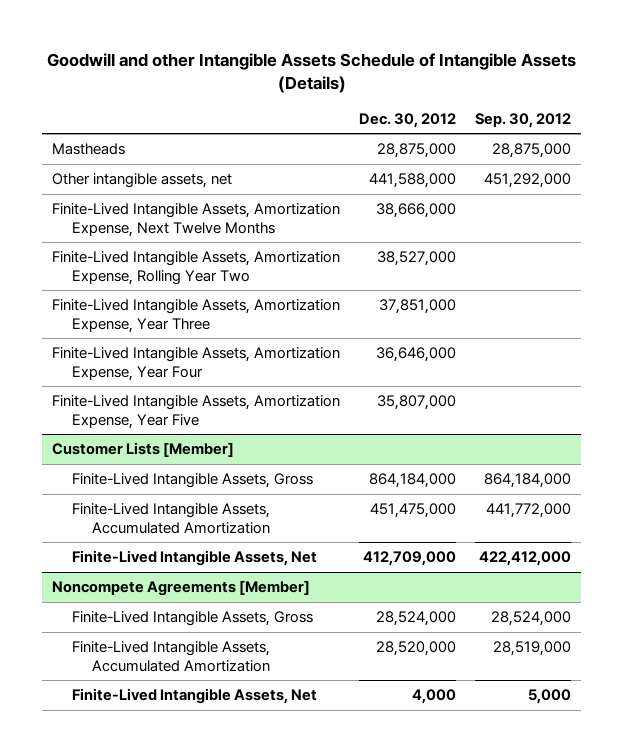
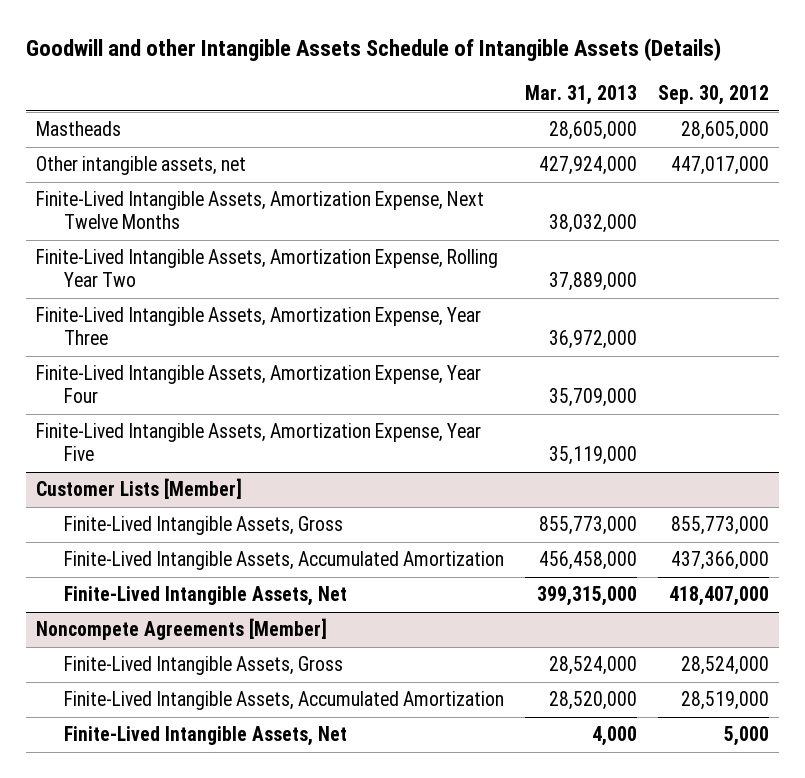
[359,112,457,128] Dec. 30, 2012 -> none
none -> [524,85,637,106] Mar. 31, 2013
[492,143,572,159] 28,875,000 -> [680,121,769,141] 28,605,000
[484,173,572,189] 451,292,000 -> [670,156,769,176] 447,017,000
[484,473,572,489] 864,184,000 -> [670,516,769,536] 855,773,000
[486,503,572,519] 441,772,000 -> [670,551,769,571] 437,366,000
[479,551,572,567] 422,412,000 -> [668,586,769,607] 418,407,000

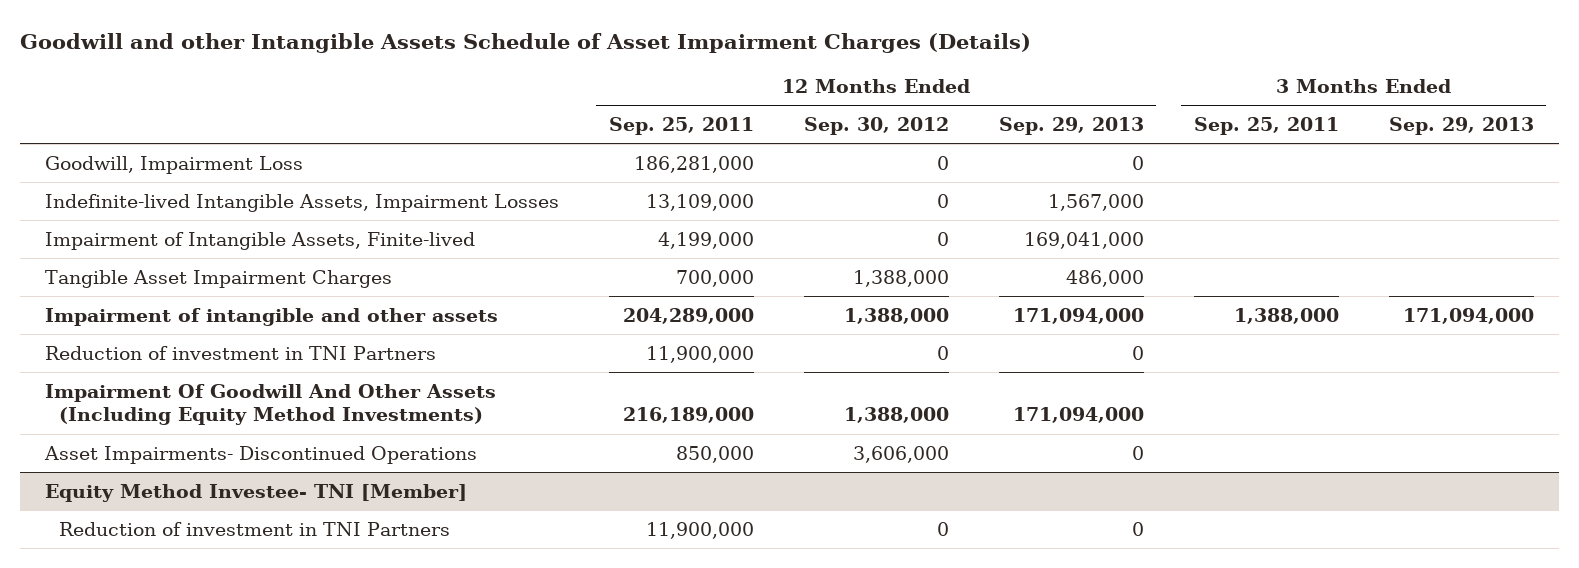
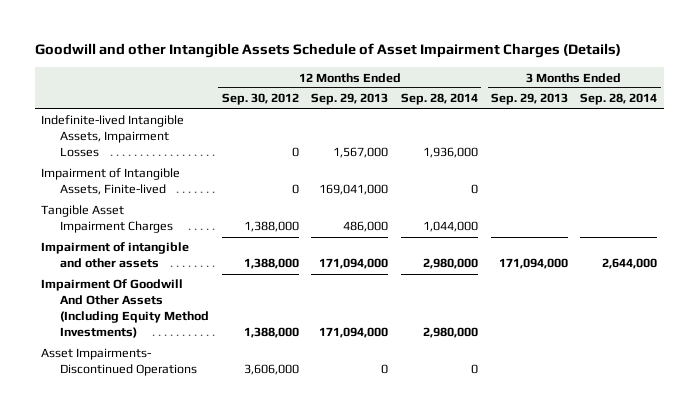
[608,116,754,135] Sep. 25, 2011 -> none
[1193,116,1339,135] Sep. 25, 2011 -> none
none -> [400,93,478,106] Sep. 28, 2014
none -> [580,93,658,106] Sep. 28, 2014
[45,155,304,174] Goodwill, Impairment Loss -> none
[45,345,437,360] Reduction of investment in TNI Partners -> none
[45,483,468,502] Equity Method Investee- TNI [Member] -> none
[58,521,450,536] Reduction of investment in TNI Partners -> none

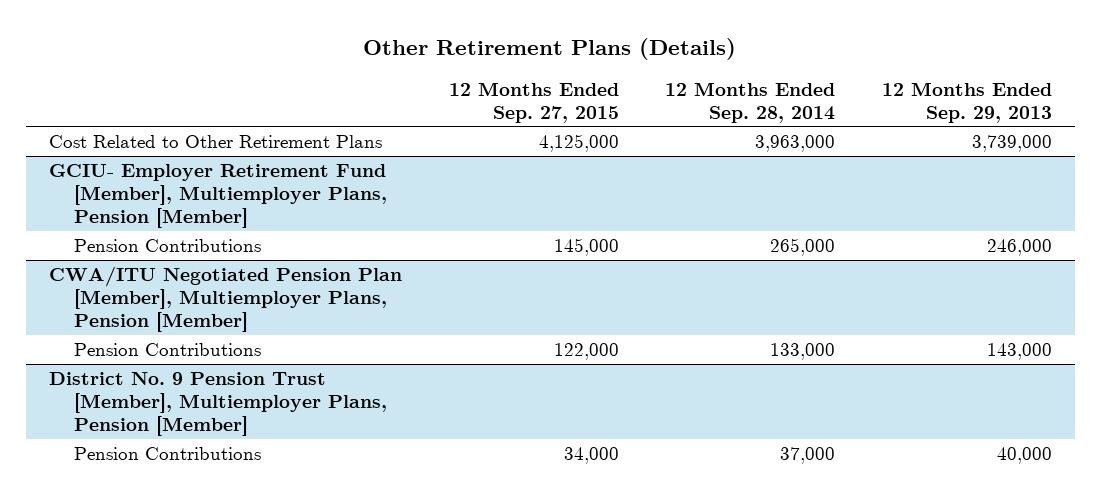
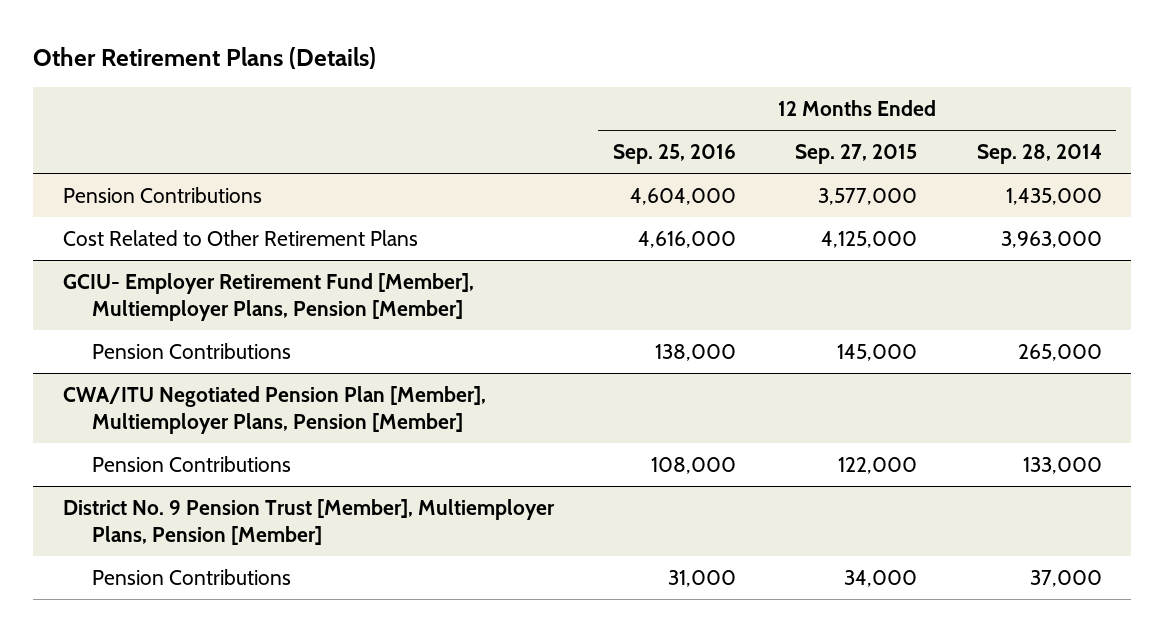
[881,81,1052,123] 12 Months Ended Sep. 29, 2013 -> none
none -> [612,144,736,165] Sep. 25, 2016
none -> [62,186,262,203] Pension Contributions

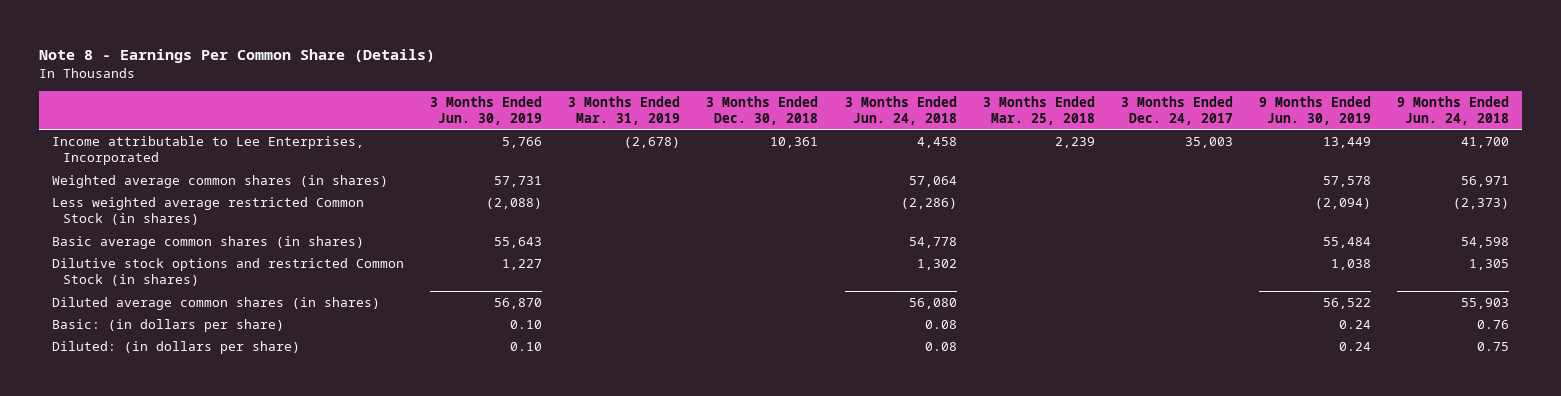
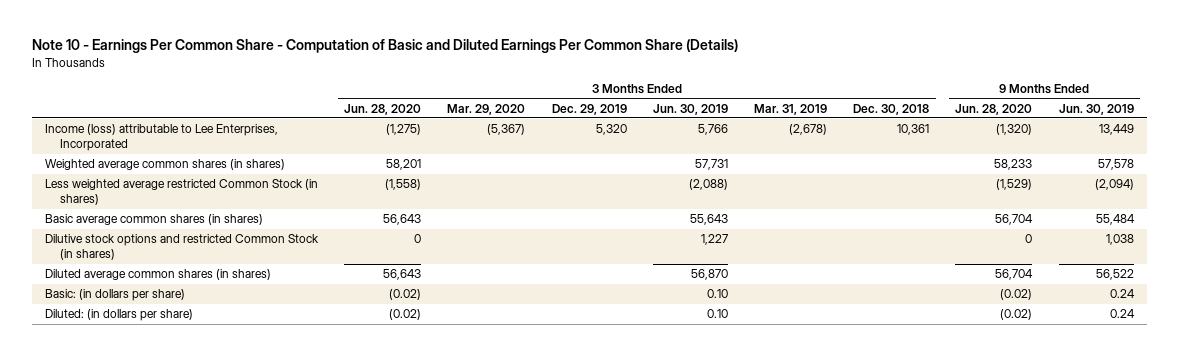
[39,48,436,63] Note 8 - Earnings Per Common Share (Details) -> [31,39,738,54] Note 10 - Earnings Per Common Share - Computation of Basic and Diluted Earnings Per Common Share (Details)
[844,95,957,126] 3 Months Ended Jun. 24, 2018 -> none
[982,95,1095,126] 3 Months Ended Mar. 25, 2018 -> none
[1120,95,1233,126] 3 Months Ended Dec. 24, 2017 -> none
[1397,95,1510,126] 9 Months Ended Jun. 24, 2018 -> none
none -> [344,103,422,115] Jun. 28, 2020
none -> [447,103,526,115] Mar. 29, 2020
none -> [551,103,627,115] Dec. 29, 2019
none -> [955,103,1033,115] Jun. 28, 2020
[52,135,365,166] Income attributable to Lee Enterprises, Incorporated -> [44,124,278,152] Income (loss) attributable to Lee Enterprises, Incorporated

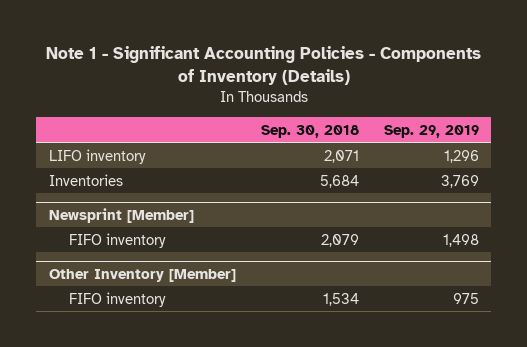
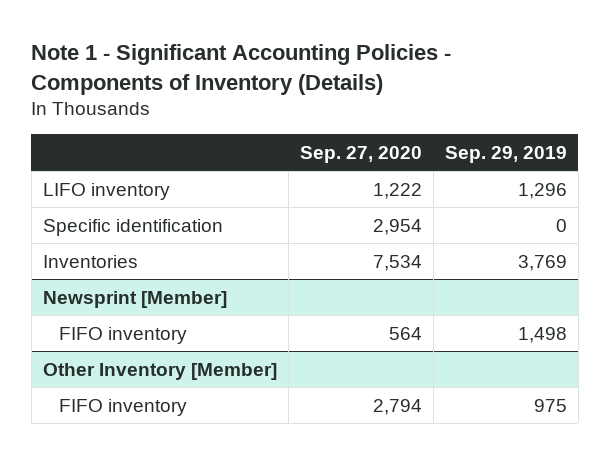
[260,124,359,138] Sep. 30, 2018 -> none
none -> [299,145,422,163] Sep. 27, 2020
none -> [42,218,223,236] Specific identification

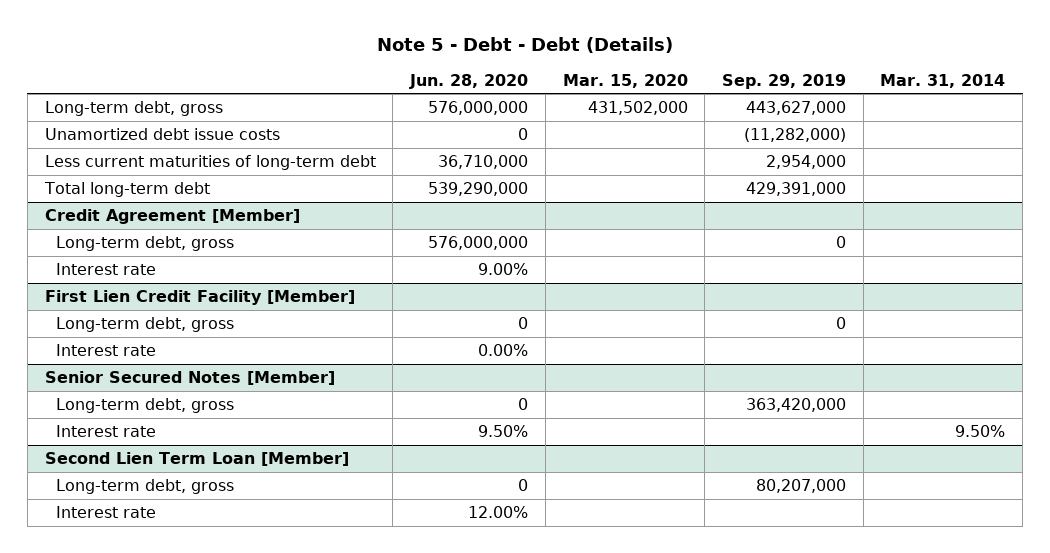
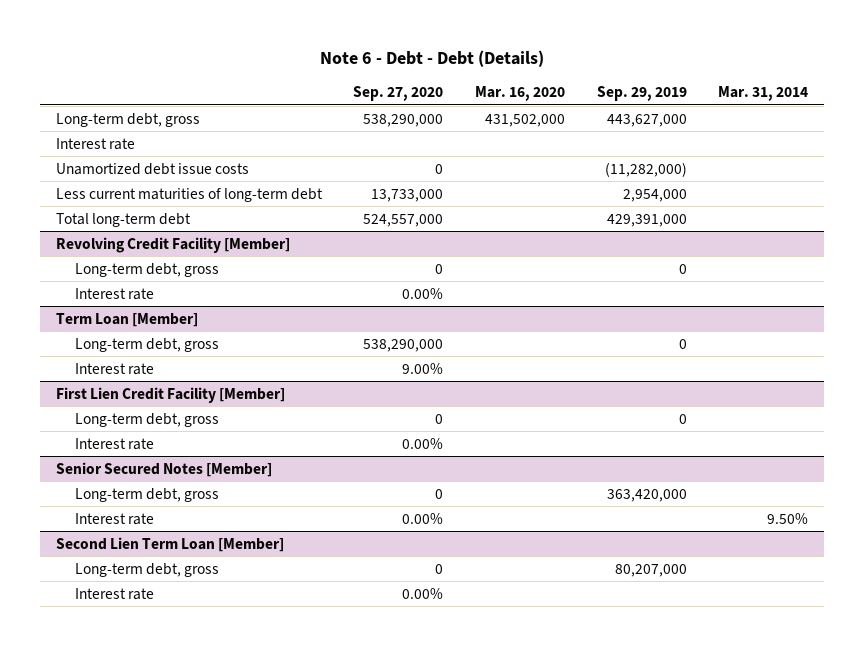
[377,37,674,54] Note 5 - Debt - Debt (Details) -> [320,50,545,68] Note 6 - Debt - Debt (Details)
[409,73,529,89] Jun. 28, 2020 -> none
[562,73,688,88] Mar. 15, 2020 -> none
none -> [353,86,444,102] Sep. 27, 2020
none -> [475,86,566,102] Mar. 16, 2020
none -> [55,137,135,150] Interest rate
[44,208,300,224] Credit Agreement [Member] -> none
none -> [55,236,290,253] Revolving Credit Facility [Member]
none -> [55,312,198,327] Term Loan [Member]
none -> [75,337,220,352] Long-term debt, gross
none -> [75,362,155,375] Interest rate

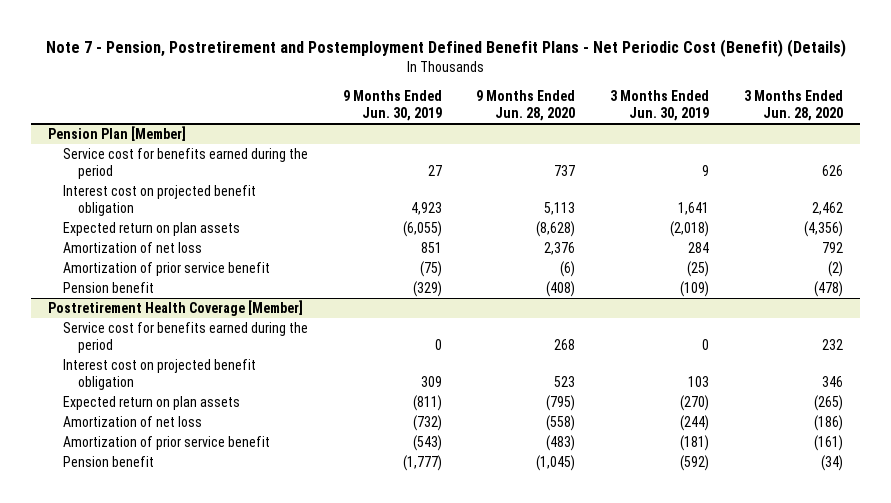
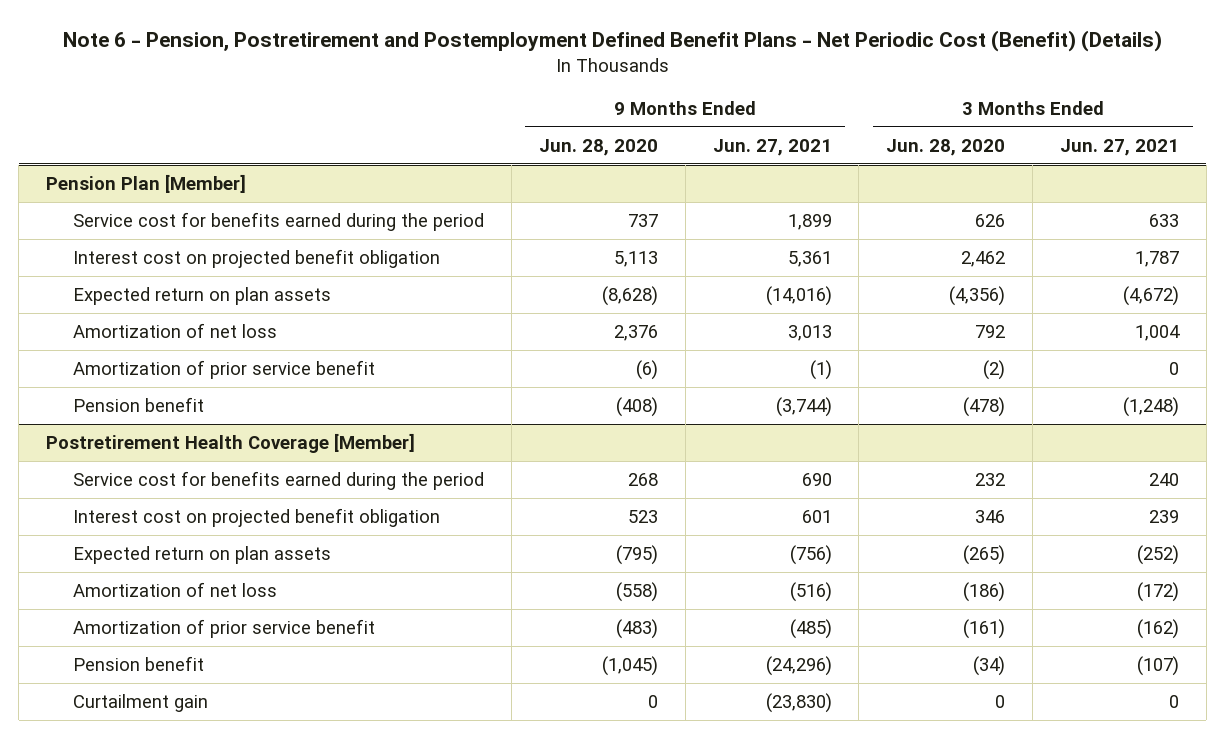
[45,38,846,57] Note 7 - Pension, Postretirement and Postemployment Defined Benefit Plans - Net Periodic Cost (Benefit) (Details) -> [62,30,1162,53] Note 6 - Pension, Postretirement and Postemployment Defined Benefit Plans - Net Periodic Cost (Benefit) (Details)
[342,90,442,121] 9 Months Ended Jun. 30, 2019 -> none
[610,90,710,121] 3 Months Ended Jun. 30, 2019 -> none
none -> [712,138,832,156] Jun. 27, 2021
none -> [1060,138,1180,156] Jun. 27, 2021
none -> [73,693,209,712] Curtailment gain

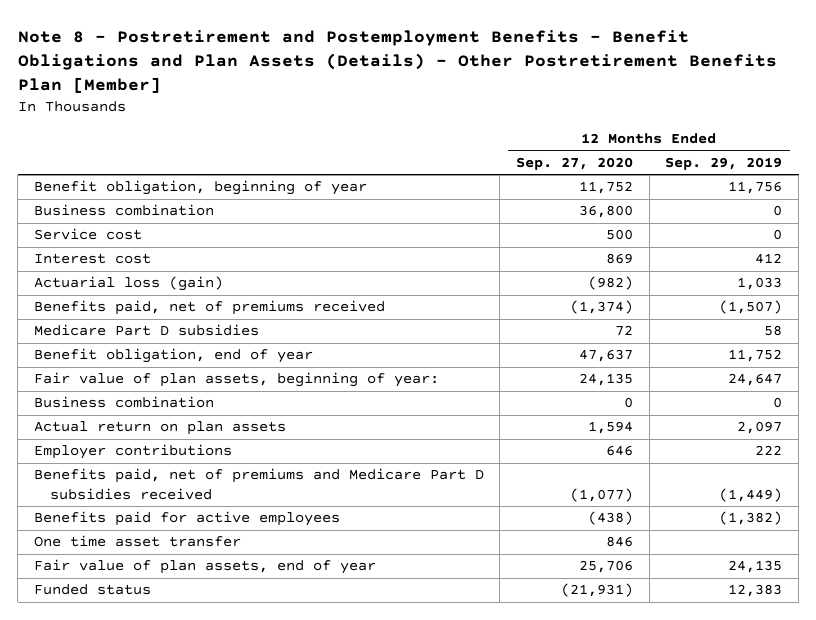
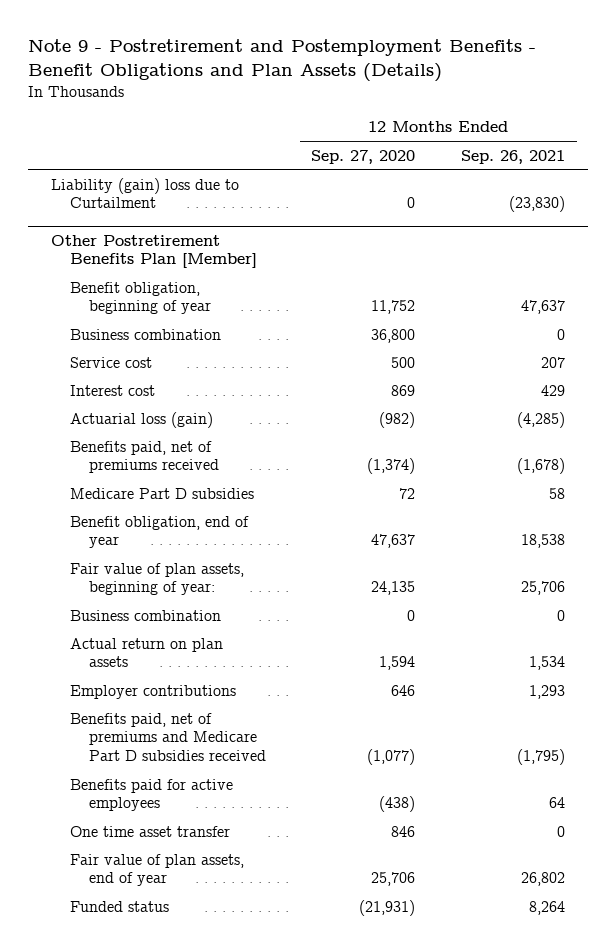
[17,29,777,94] Note 8 - Postretirement and Postemployment Benefits - Benefit Obligations and Plan Assets (Details) - Other Postretirement Benefits Plan [Member] -> [28,39,537,83] Note 9 - Postretirement and Postemployment Benefits - Benefit Obligations and Plan Assets (Details)
[665,156,783,170] Sep. 29, 2019 -> none
none -> [461,149,566,164] Sep. 26, 2021
none -> [51,177,240,209] Liability (gain) loss due to Curtailment
none -> [51,234,257,269] Other Postretirement Benefits Plan [Member]

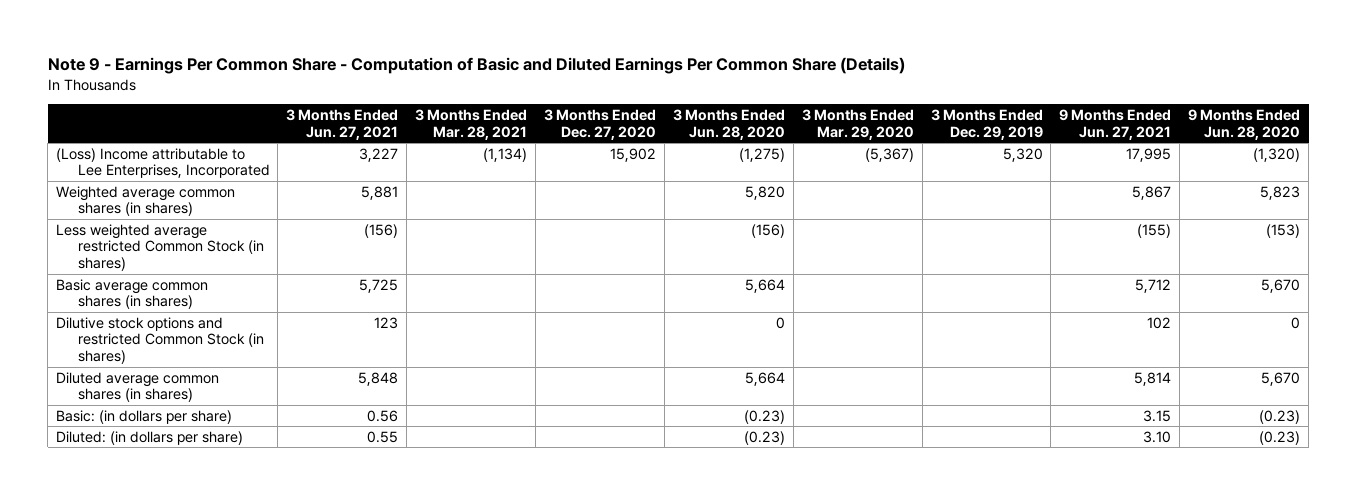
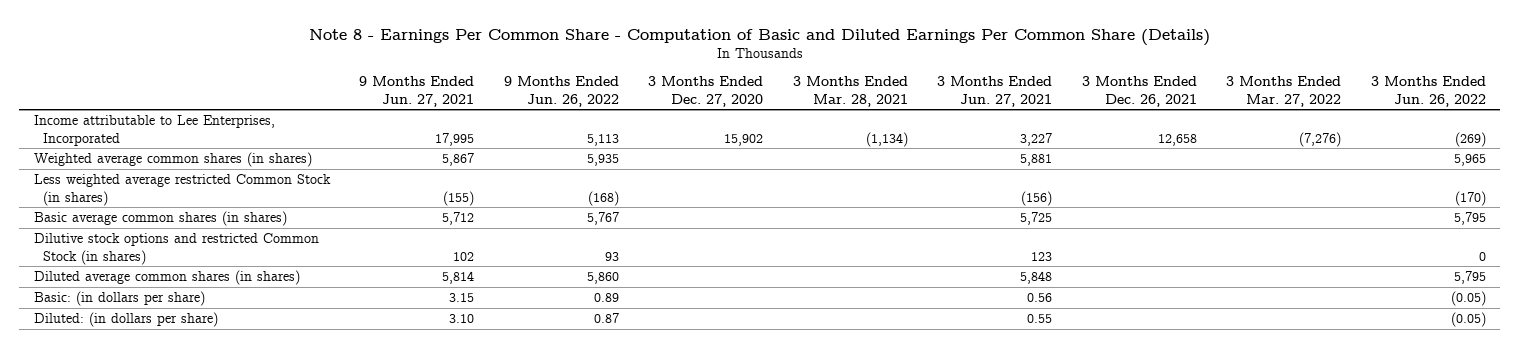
[47,57,905,75] Note 9 - Earnings Per Common Share - Computation of Basic and Diluted Earnings Per Common Share (Details) -> [308,28,1210,46] Note 8 - Earnings Per Common Share - Computation of Basic and Diluted Earnings Per Common Share (Details)
[672,109,785,140] 3 Months Ended Jun. 28, 2020 -> none
[801,109,914,140] 3 Months Ended Mar. 29, 2020 -> none
[930,109,1043,140] 3 Months Ended Dec. 29, 2019 -> none
[1188,109,1301,140] 9 Months Ended Jun. 28, 2020 -> none
none -> [503,76,619,107] 9 Months Ended Jun. 26, 2022
none -> [1081,76,1197,107] 3 Months Ended Dec. 26, 2021
none -> [1226,76,1342,107] 3 Months Ended Mar. 27, 2022
none -> [1370,76,1486,107] 3 Months Ended Jun. 26, 2022
[56,147,270,179] (Loss) Income attributable to Lee Enterprises, Incorporated -> [33,115,275,146] Income attributable to Lee Enterprises, Incorporated

